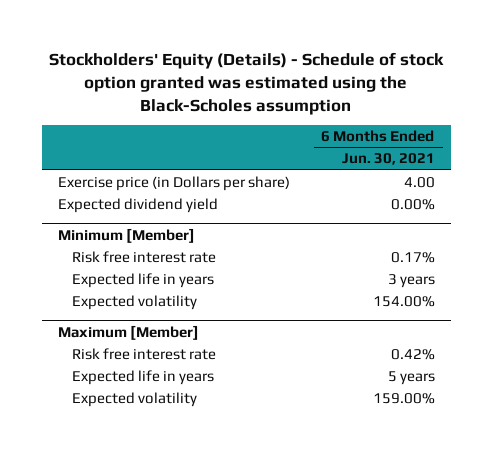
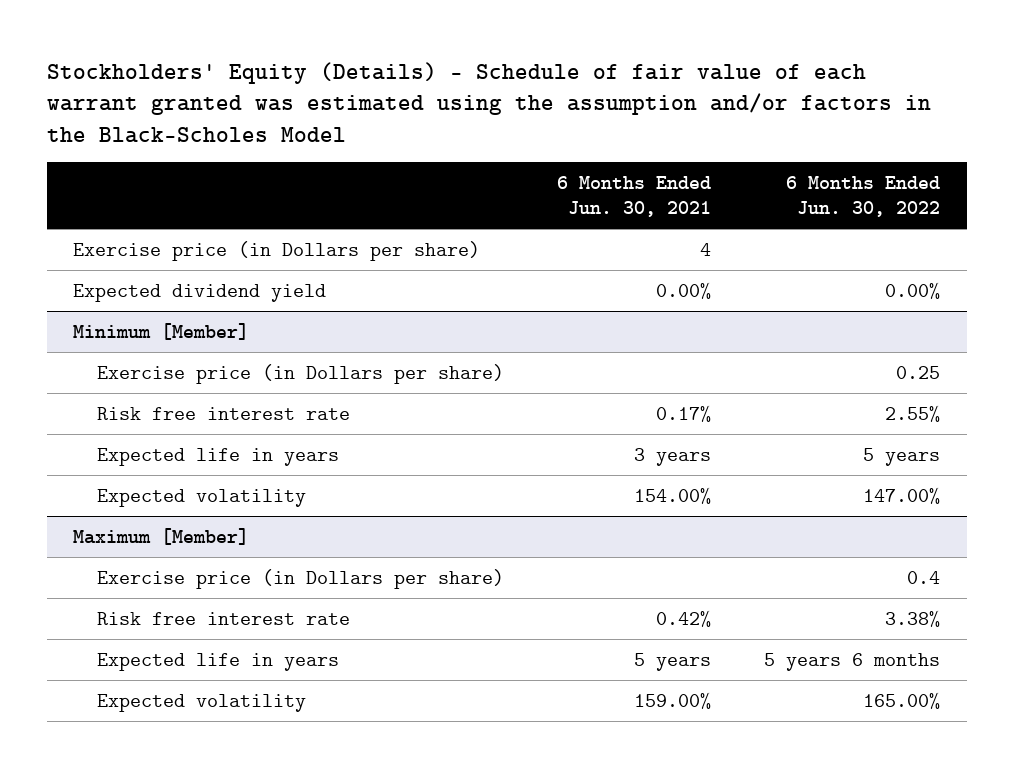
[49,51,445,115] Stockholders' Equity (Details) - Schedule of stock option granted was estimated using the Black-Scholes assumption -> [46,61,931,143] Stockholders' Equity (Details) - Schedule of fair value of each warrant granted was estimated using the assumption and/or factors in the Black-Scholes Model
none -> [786,175,941,218] 6 Months Ended Jun. 30, 2022
[403,176,435,188] 4.00 -> [700,242,712,256] 4
none -> [97,363,505,384] Exercise price (in Dollars per share)
none -> [97,568,505,589] Exercise price (in Dollars per share)

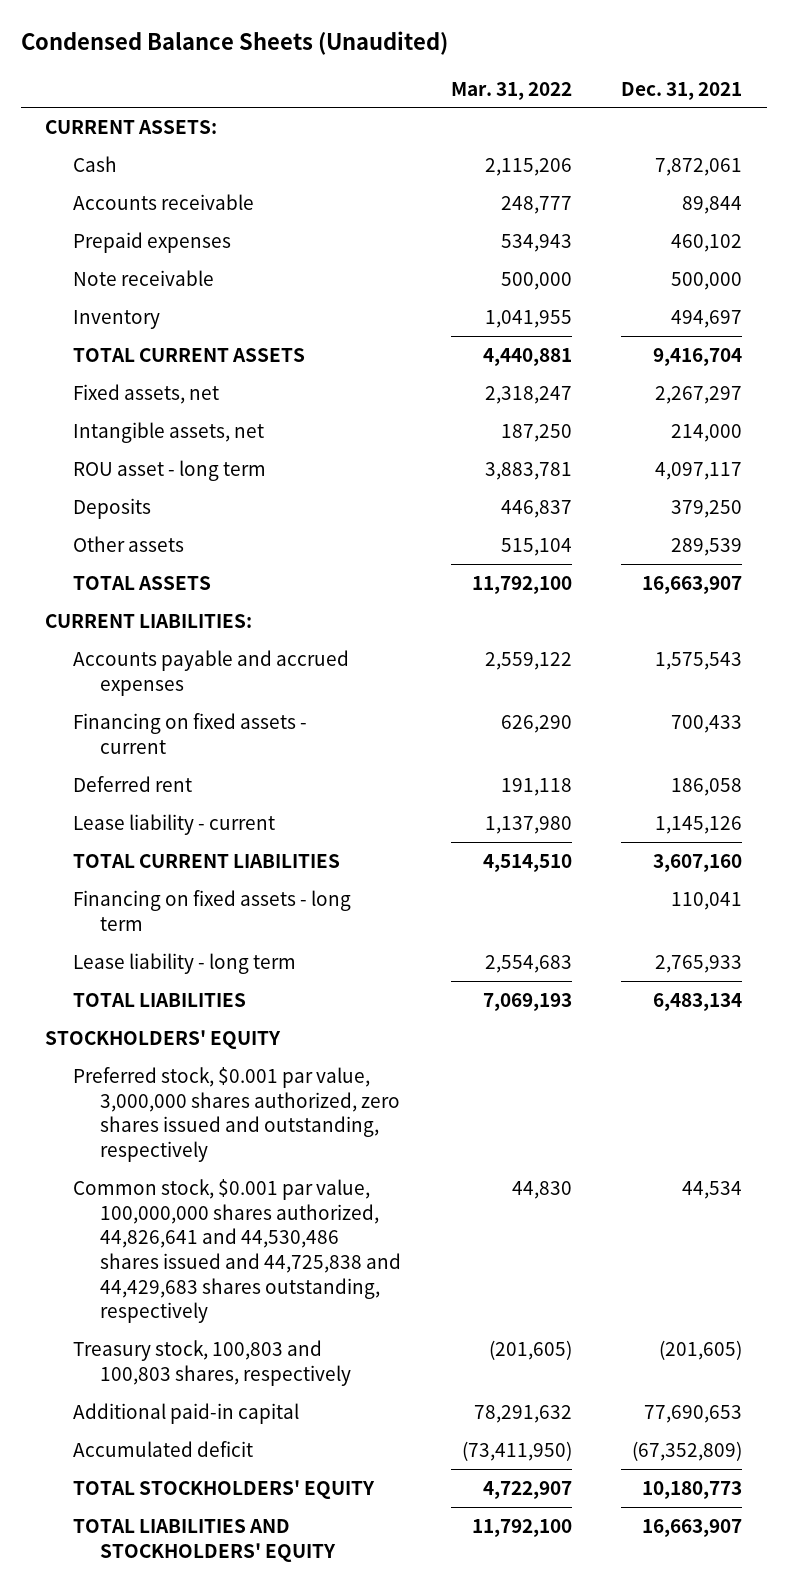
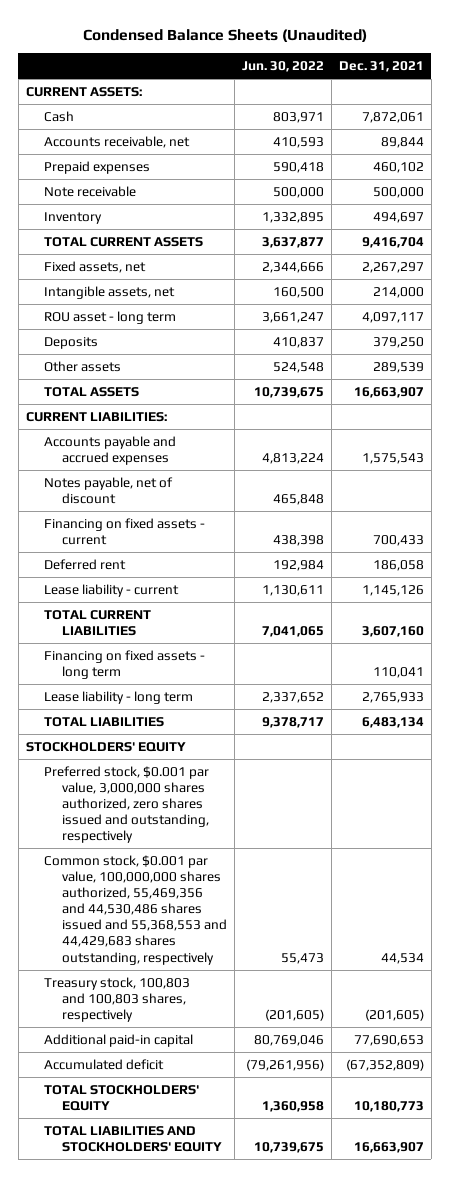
[450,81,572,100] Mar. 31, 2022 -> none
none -> [241,61,324,73] Jun. 30, 2022
[72,193,254,210] Accounts receivable -> [43,135,190,148] Accounts receivable, net
none -> [43,476,173,505] Notes payable, net of discount
[72,1178,402,1324] Common stock, $0.001 par value, 100,000,000 shares authorized, 44,826,641 and 44,530,486 shares issued and 44,725,838 and 44,429,683 shares outstanding, respectively -> [43,854,227,965] Common stock, $0.001 par value, 100,000,000 shares authorized, 55,469,356 and 44,530,486 shares issued and 55,368,553 and 44,429,683 shares outstanding, respectively

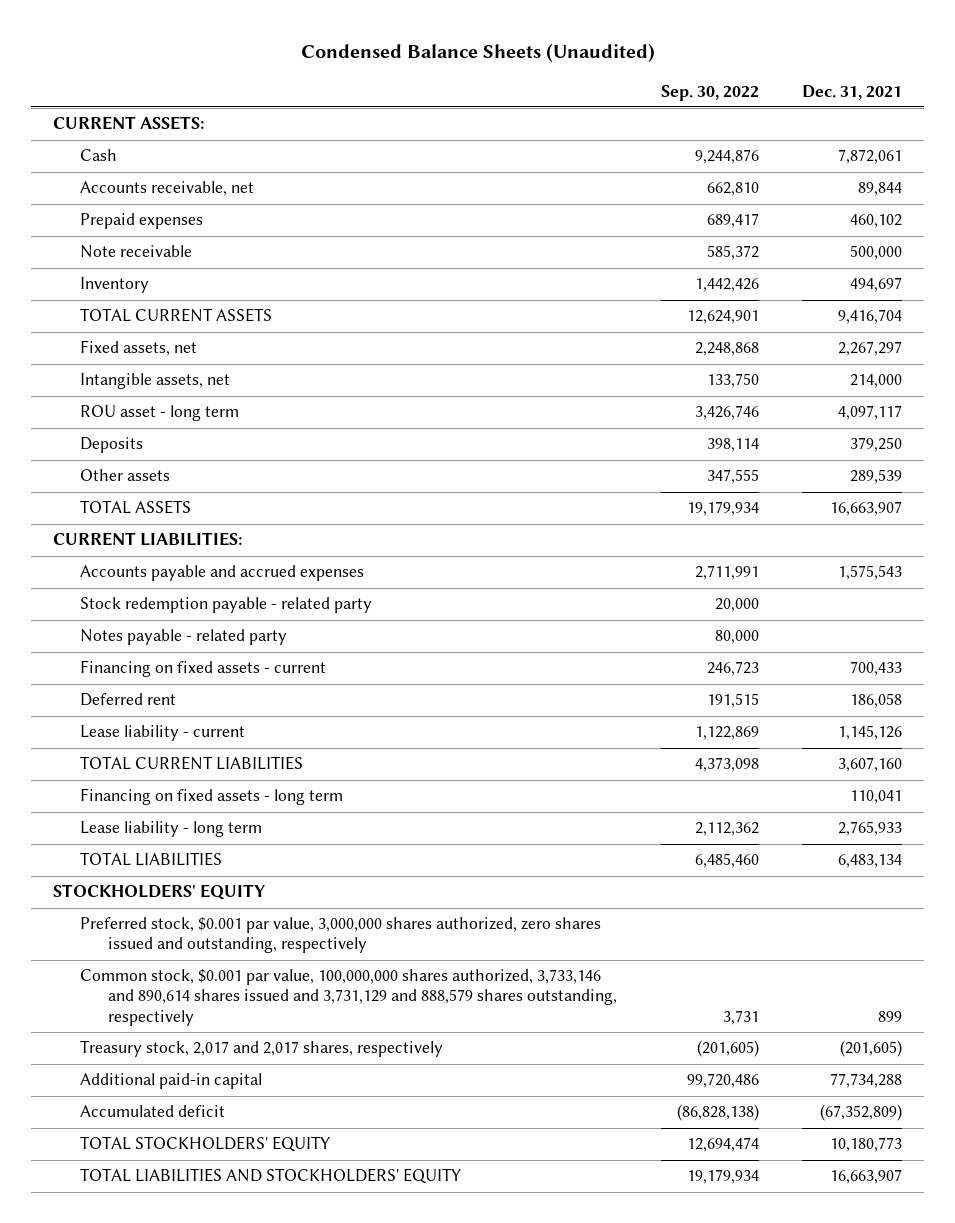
[241,61,324,73] Jun. 30, 2022 -> none
none -> [660,84,759,101] Sep. 30, 2022
none -> [80,597,373,614] Stock redemption payable - related party
[43,476,173,505] Notes payable, net of discount -> [80,629,288,646] Notes payable - related party
[43,854,227,965] Common stock, $0.001 par value, 100,000,000 shares authorized, 55,469,356 and 44,530,486 shares issued and 55,368,553 and 44,429,683 shares outstanding, respectively -> [80,969,617,1026] Common stock, $0.001 par value, 100,000,000 shares authorized, 3,733,146 and 890,614 shares issued and 3,731,129 and 888,579 shares outstanding, respectively
[380,952,424,964] 44,534 -> [878,1010,903,1022] 899
[43,976,190,1023] Treasury stock, 100,803 and 100,803 shares, respectively -> [80,1040,444,1058] Treasury stock, 2,017 and 2,017 shares, respectively
[353,1034,424,1046] 77,690,653 -> [830,1073,903,1089] 77,734,288

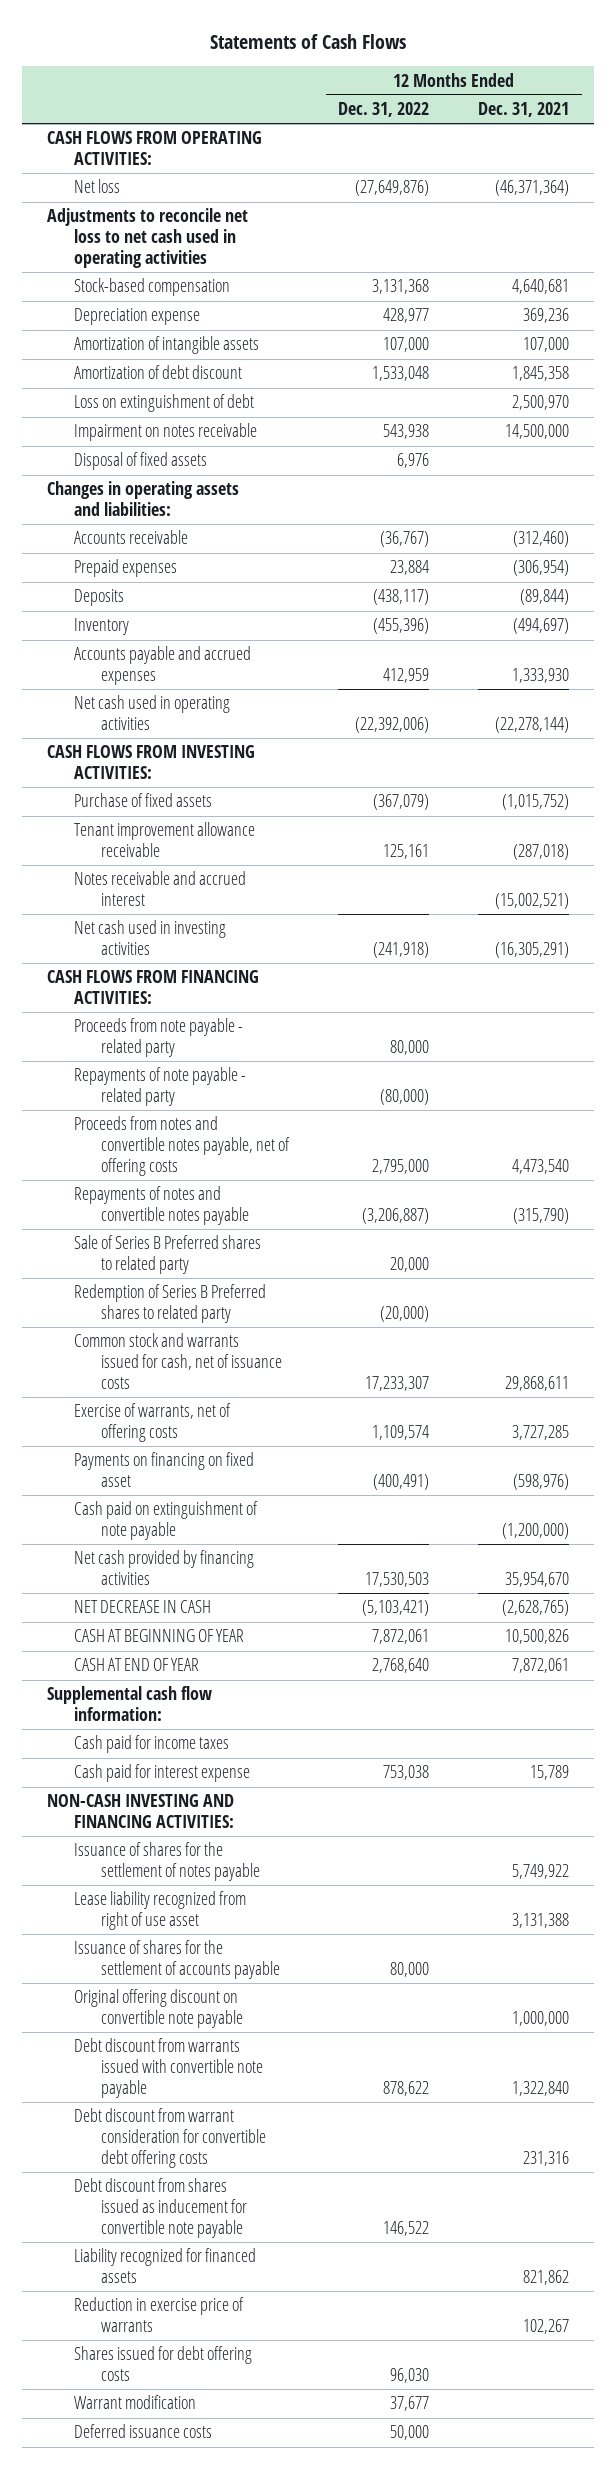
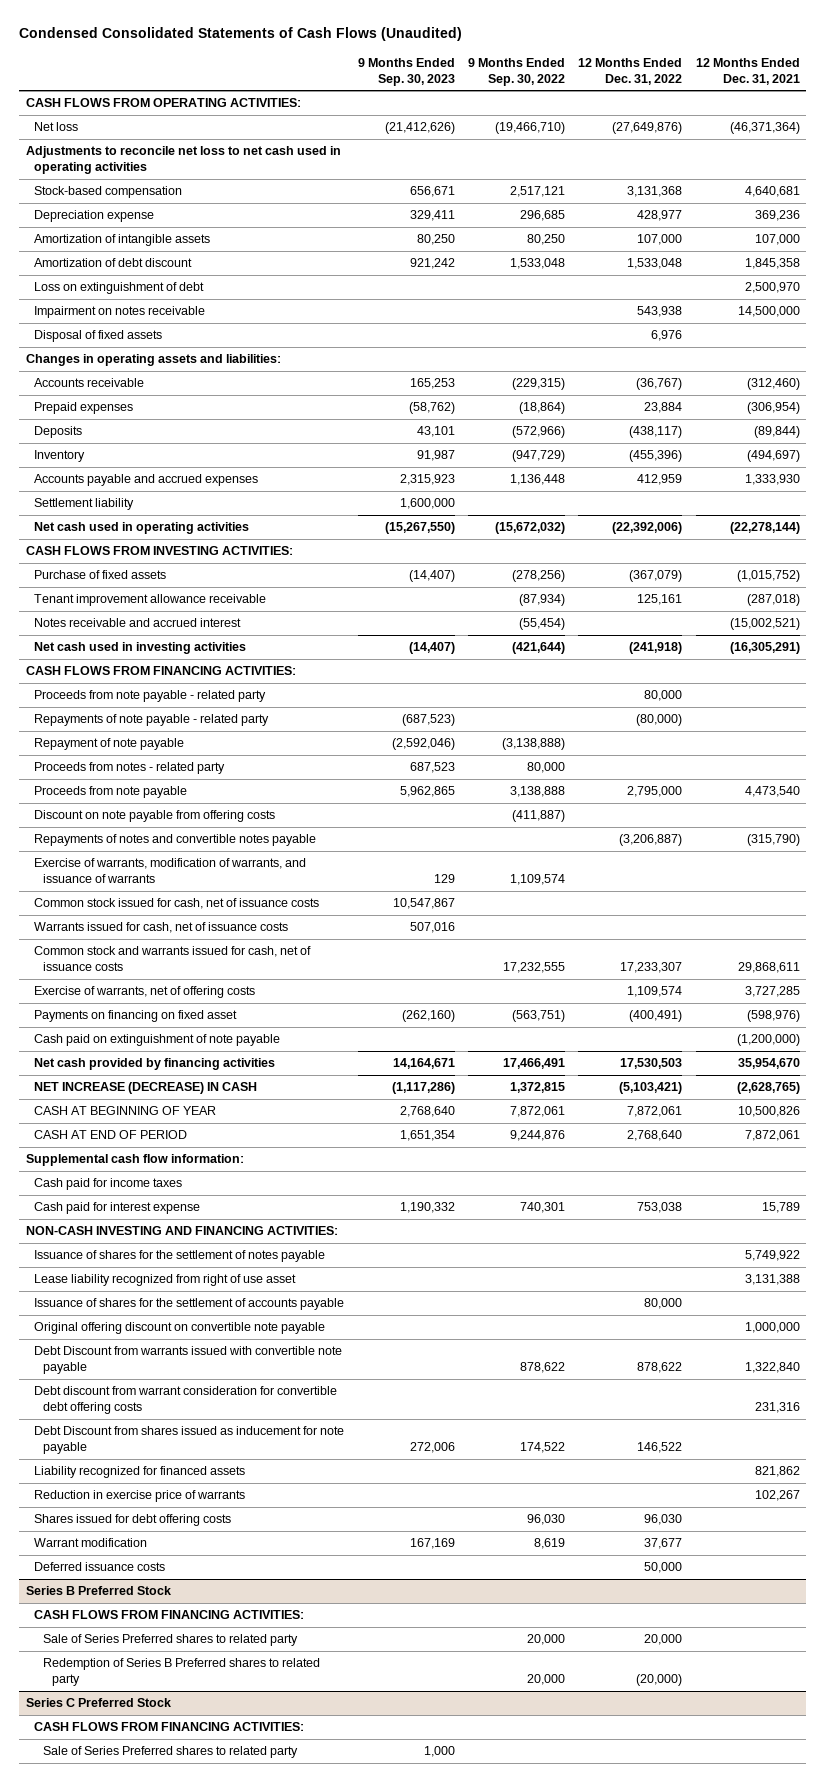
[210,34,407,50] Statements of Cash Flows -> [19,27,463,42] Condensed Consolidated Statements of Cash Flows (Unaudited)
none -> [357,57,455,86] 9 Months Ended Sep. 30, 2023
none -> [468,57,566,86] 9 Months Ended Sep. 30, 2022
none -> [34,498,135,511] Settlement liability
none -> [34,738,185,751] Repayment of note payable
none -> [34,762,226,775] Proceeds from notes - related party
[73,1116,290,1176] Proceeds from notes and convertible notes payable, net of offering costs -> [34,786,188,799] Proceeds from note payable
none -> [34,810,276,823] Discount on note payable from offering costs
[73,1235,261,1275] Sale of Series B Preferred shares to related party -> none
[73,1284,266,1324] Redemption of Series B Preferred shares to related party -> none
none -> [34,858,307,884] Exercise of warrants, modification of warrants, and issuance of warrants
none -> [34,898,320,910] Common stock issued for cash, net of issuance costs
none -> [34,922,289,934] Warrants issued for cash, net of issuance costs
[73,1600,211,1614] NET DECREASE IN CASH -> [34,1082,258,1095] NET INCREASE (DECREASE) IN CASH
[73,1658,199,1672] CASH AT END OF YEAR -> [34,1130,188,1140] CASH AT END OF PERIOD
[73,2038,263,2098] Debt discount from warrants issued with convertible note payable -> [34,1346,343,1375] Debt Discount from warrants issued with convertible note payable
[73,2178,247,2238] Debt discount from shares issued as inducement for convertible note payable -> [34,1426,345,1455] Debt Discount from shares issued as inducement for note payable
none -> [25,1586,171,1596] Series B Preferred Stock
none -> [34,1610,305,1620] CASH FLOWS FROM FINANCING ACTIVITIES:
none -> [43,1634,299,1647] Sale of Series Preferred shares to related party
none -> [43,1658,321,1687] Redemption of Series B Preferred shares to related party
none -> [25,1698,171,1708] Series C Preferred Stock
none -> [34,1722,305,1732] CASH FLOWS FROM FINANCING ACTIVITIES:
none -> [43,1746,299,1759] Sale of Series Preferred shares to related party

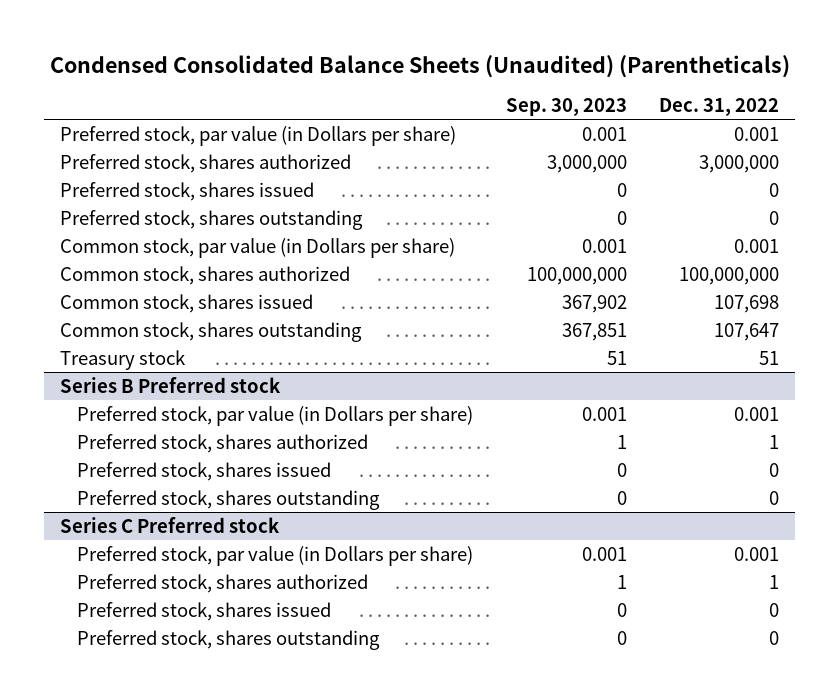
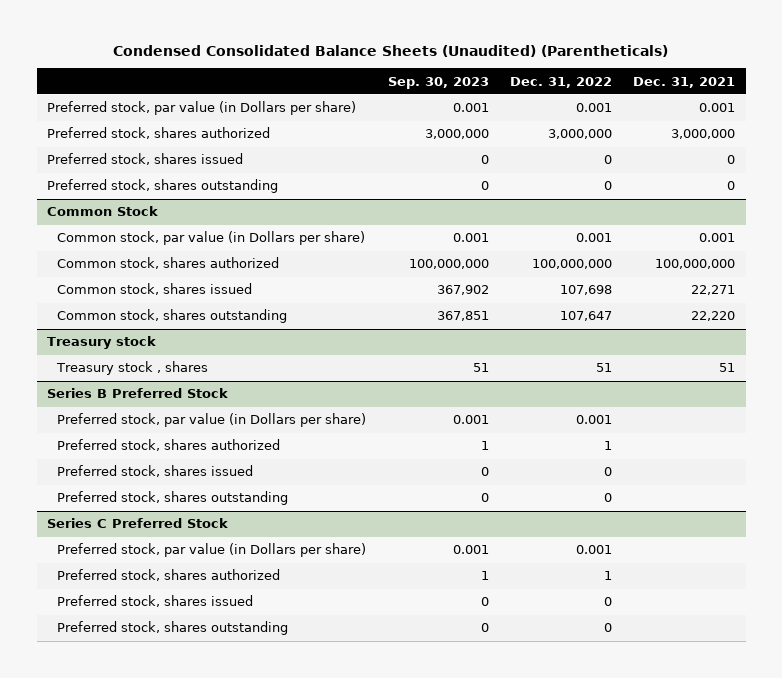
none -> [633,76,736,88] Dec. 31, 2021
none -> [47,206,159,217] Common Stock
none -> [47,336,157,350] Treasury stock
[60,349,187,370] Treasury stock -> [56,361,209,376] Treasury stock , shares
[60,376,282,393] Series B Preferred stock -> [47,388,229,399] Series B Preferred Stock
[60,516,281,533] Series C Preferred stock -> [47,518,229,529] Series C Preferred Stock

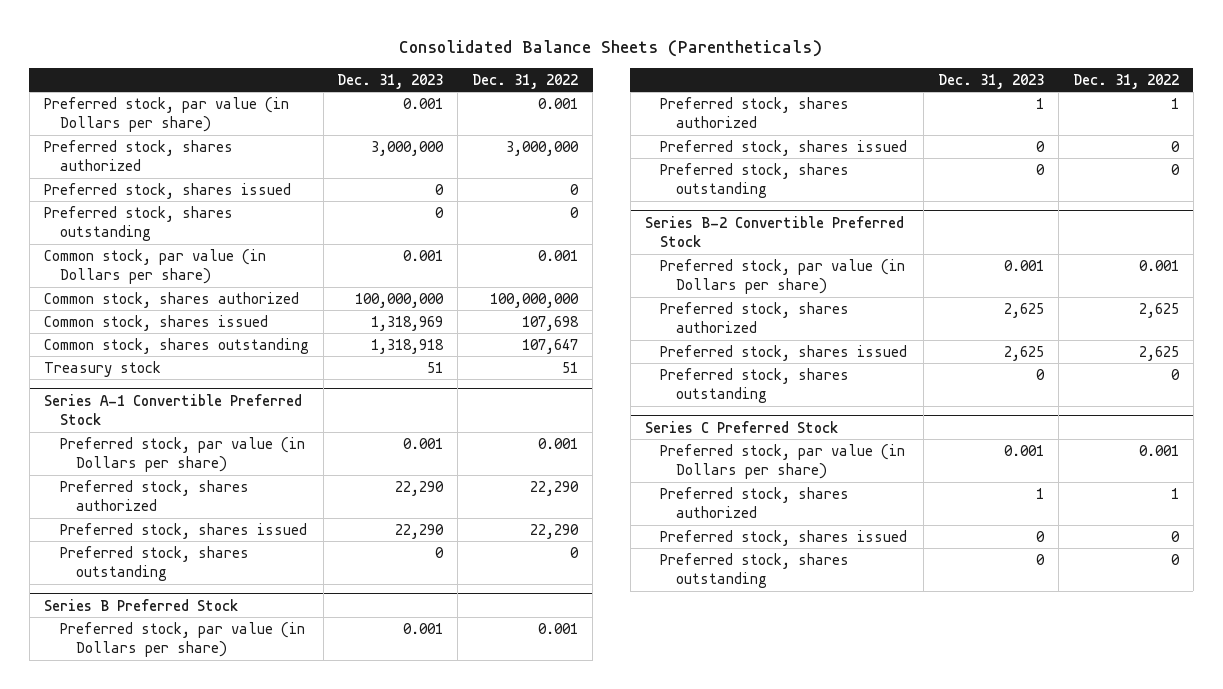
[113,44,669,57] Condensed Consolidated Balance Sheets (Unaudited) (Parentheticals) -> [399,39,823,57] Consolidated Balance Sheets (Parentheticals)
[387,76,489,89] Sep. 30, 2023 -> none
[633,76,736,88] Dec. 31, 2021 -> none
none -> [337,73,444,89] Dec. 31, 2023
[47,206,159,217] Common Stock -> none
[47,336,157,350] Treasury stock -> none
[56,361,209,376] Treasury stock , shares -> [43,360,161,377] Treasury stock
none -> [43,393,302,426] Series A-1 Convertible Preferred Stock
none -> [59,436,305,473] Preferred stock, par value (in Dollars per share)
none -> [59,479,249,512] Preferred stock, shares authorized
none -> [59,522,307,539] Preferred stock, shares issued
none -> [59,545,249,582] Preferred stock, shares outstanding
none -> [644,215,904,248] Series B-2 Convertible Preferred Stock
none -> [660,258,906,295] Preferred stock, par value (in Dollars per share)
none -> [660,301,850,334] Preferred stock, shares authorized
none -> [660,344,908,361] Preferred stock, shares issued
none -> [660,367,850,404] Preferred stock, shares outstanding

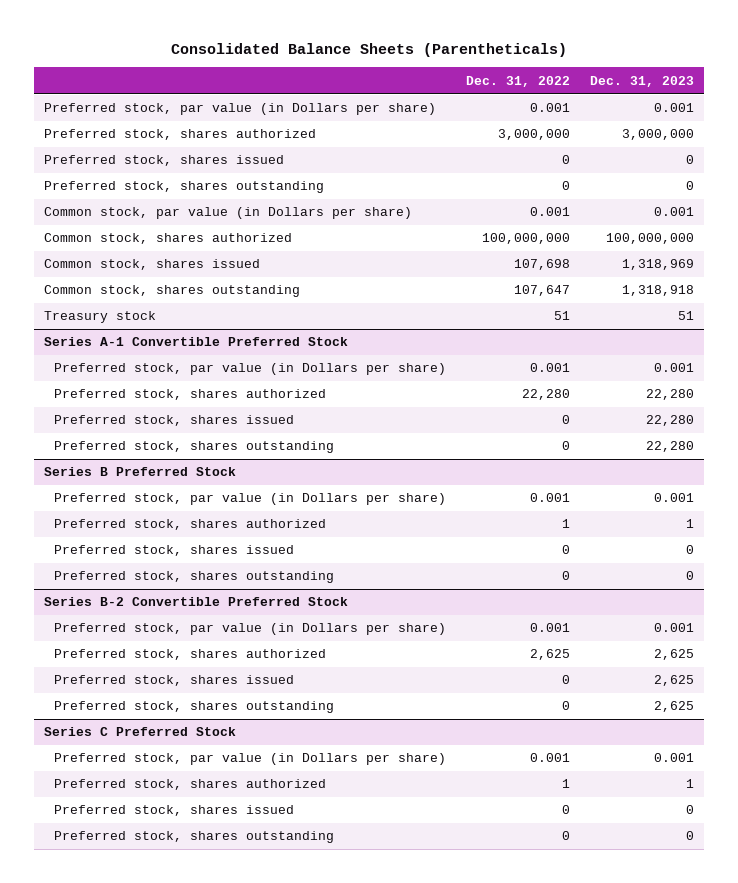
[395,480,445,496] 22,290 -> [646,389,695,401] 22,280
[530,480,580,496] 22,290 -> [522,389,571,401] 22,280
[395,523,445,539] 22,290 -> [646,415,695,427] 22,280
[530,523,580,539] 22,290 -> [562,415,571,425] 0
[435,546,445,558] 0 -> [646,441,695,453] 22,280
[1139,345,1180,361] 2,625 -> [562,675,571,685] 0
[1036,368,1046,380] 0 -> [654,701,695,713] 2,625

